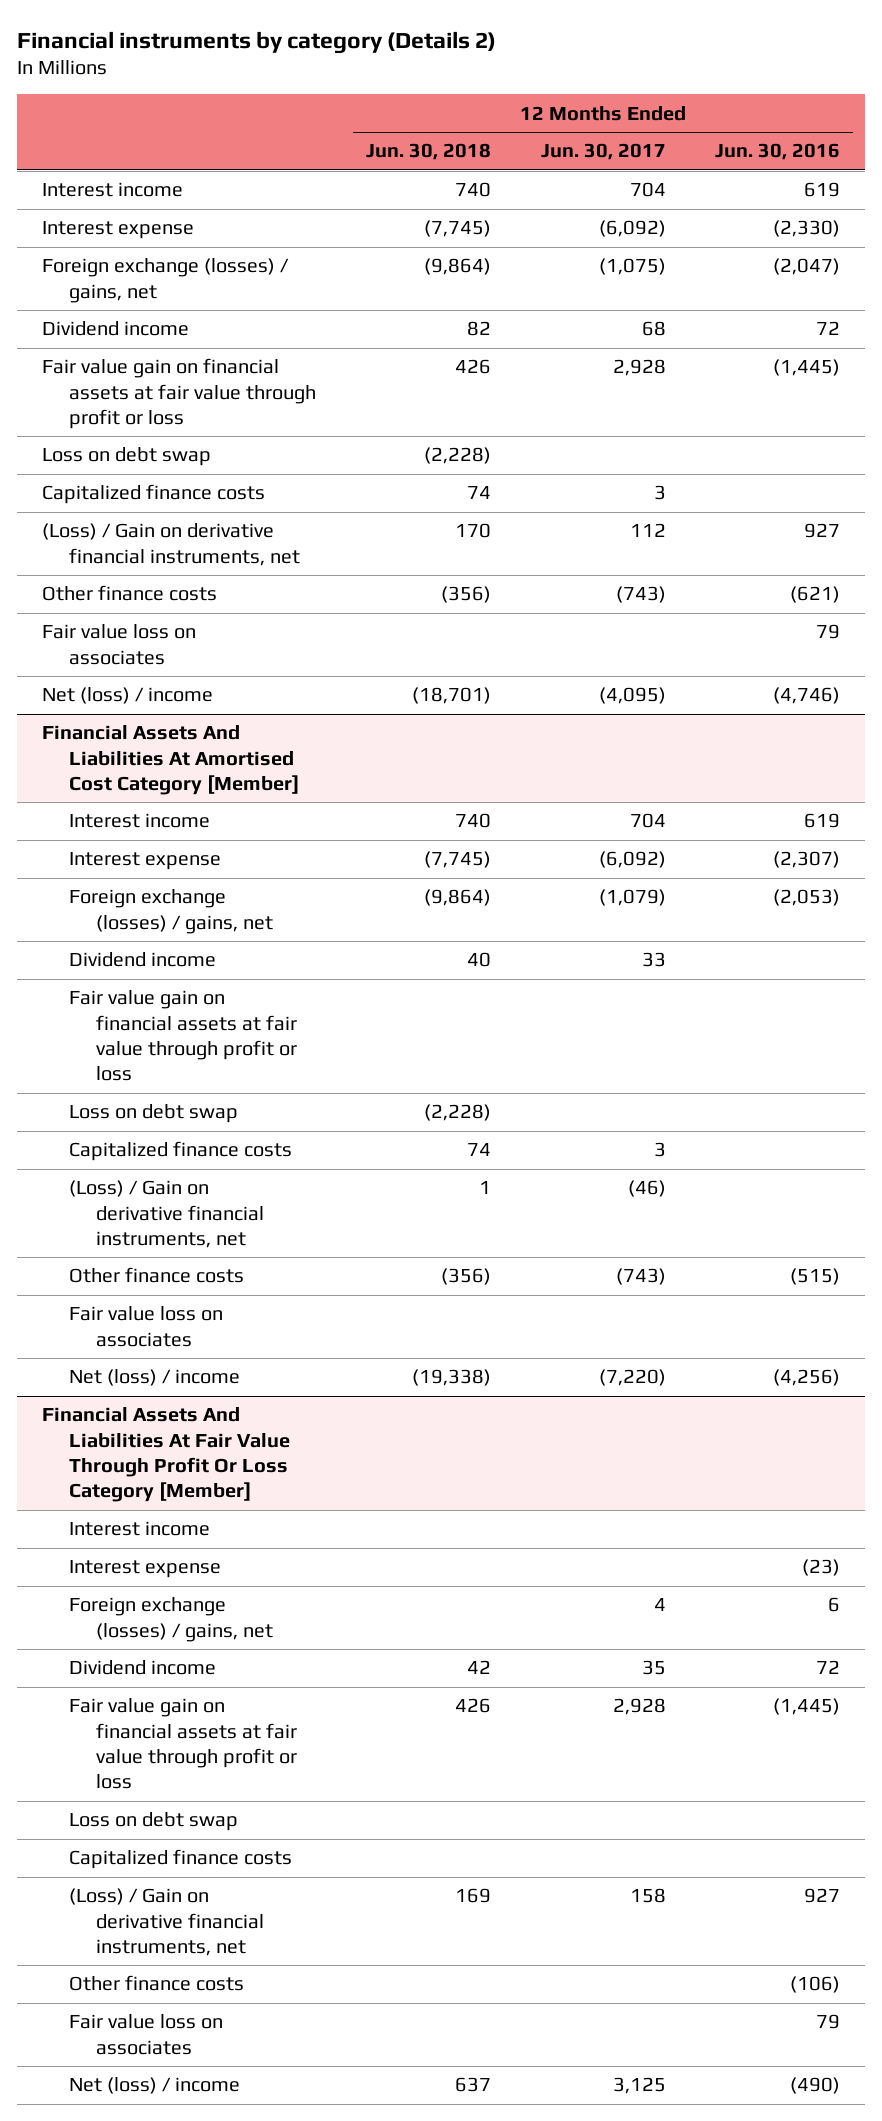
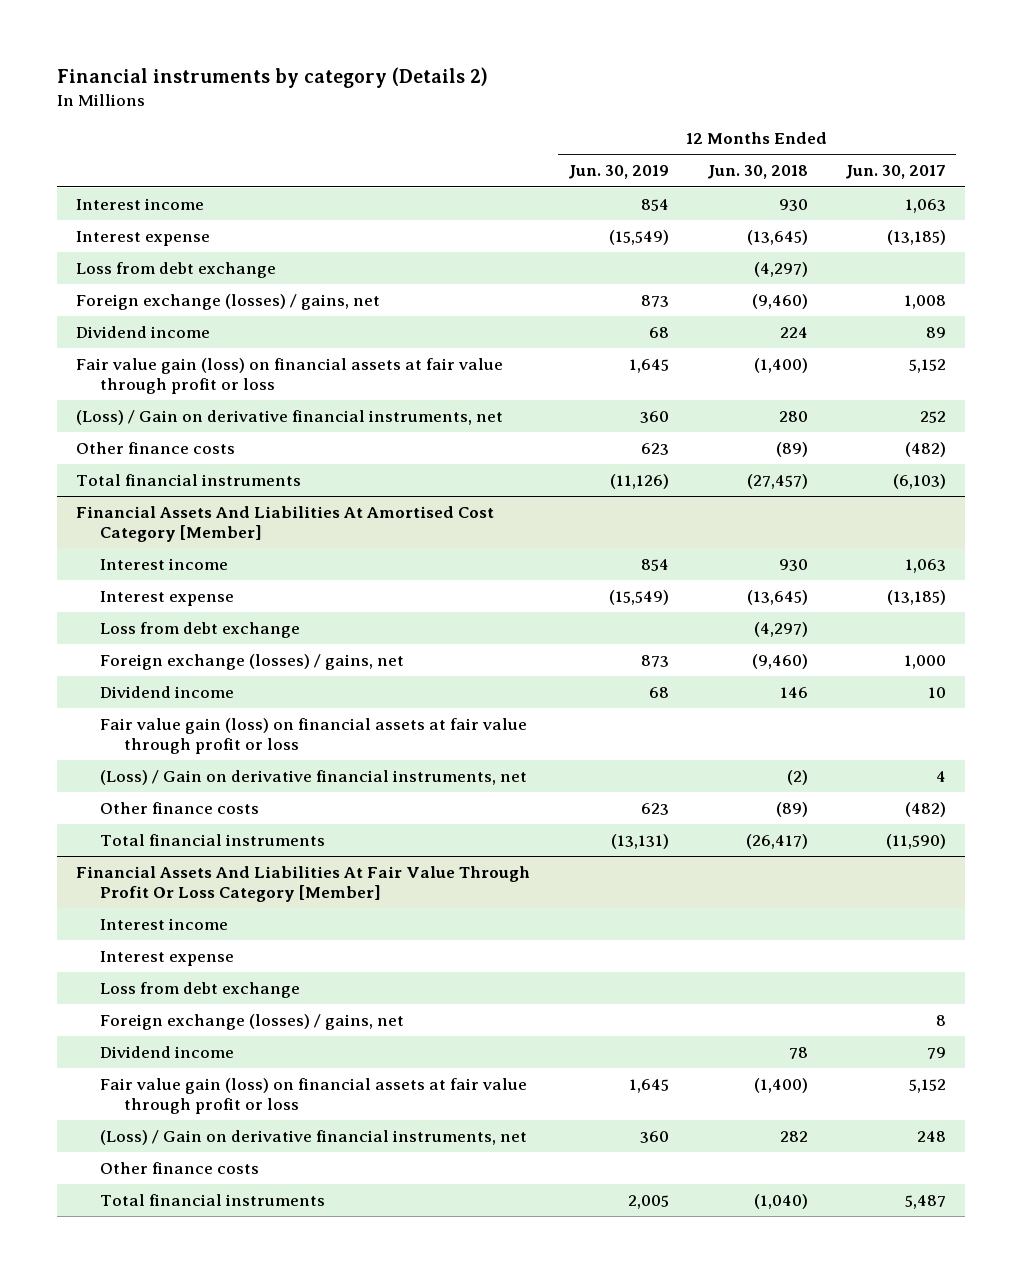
[715,143,841,161] Jun. 30, 2016 -> none
none -> [567,165,669,180] Jun. 30, 2019
[41,447,211,467] Loss on debt swap -> none
[41,484,265,505] Capitalized finance costs -> none
[41,624,196,665] Fair value loss on associates -> none
[41,687,213,705] Net (loss) / income -> none
[454,182,491,198] 740 -> [778,198,808,211] 930
[629,182,666,198] 704 -> [905,198,947,213] 1,063
[423,220,491,238] (7,745) -> [746,229,808,245] (13,645)
[598,220,666,238] (6,092) -> [887,229,947,245] (13,185)
none -> [75,261,276,278] Loss from debt exchange
[423,258,491,276] (9,864) -> [751,293,808,309] (9,460)
[598,258,666,276] (1,075) -> [904,294,947,309] 1,008
[466,321,491,337] 82 -> [779,326,808,338] 224
[641,321,666,337] 68 -> [926,326,947,338] 89
[41,358,317,429] Fair value gain on financial assets at fair value through profit or loss -> [75,357,503,394] Fair value gain (loss) on financial assets at fair value through profit or loss
[454,359,491,375] 426 -> [753,357,808,373] (1,400)
[612,359,666,377] 2,928 -> [909,358,947,373] 5,152
[454,523,491,539] 170 -> [778,410,808,422] 280
[629,523,666,538] 112 -> [920,410,947,423] 252
[440,586,491,604] (356) -> [775,441,808,457] (89)
[615,586,666,604] (743) -> [905,441,947,457] (482)
none -> [75,473,301,486] Total financial instruments
[69,1104,239,1124] Loss on debt swap -> none
[69,1141,293,1162] Capitalized finance costs -> none
[69,1306,224,1347] Fair value loss on associates -> none
[69,1369,241,1387] Net (loss) / income -> none
[454,813,491,829] 740 -> [778,558,808,571] 930
[629,813,666,829] 704 -> [905,558,947,573] 1,063
[423,851,491,869] (7,745) -> [746,589,808,605] (13,645)
[598,851,666,869] (6,092) -> [887,589,947,605] (13,185)
none -> [100,621,301,638] Loss from debt exchange
[423,889,491,907] (9,864) -> [751,653,808,669] (9,460)
[598,889,666,907] (1,079) -> [904,654,947,669] 1,000
[466,952,491,968] 40 -> [779,686,808,698] 146
[641,952,666,968] 33 -> [928,686,947,698] 10
[69,990,298,1082] Fair value gain on financial assets at fair value through profit or loss -> [100,717,528,754] Fair value gain (loss) on financial assets at fair value through profit or loss
[478,1181,491,1195] 1 -> [786,769,808,785] (2)
[627,1180,666,1198] (46) -> [936,770,947,782] 4
[440,1268,491,1286] (356) -> [775,801,808,817] (89)
[615,1268,666,1286] (743) -> [905,801,947,817] (482)
none -> [100,833,326,846] Total financial instruments
[69,1812,239,1832] Loss on debt swap -> none
[69,1849,293,1870] Capitalized finance costs -> none
none -> [100,981,301,998] Loss from debt exchange
[653,1598,666,1612] 4 -> [936,1014,947,1026] 8
[466,1660,491,1675] 42 -> [788,1046,808,1059] 78
[641,1660,666,1676] 35 -> [927,1046,947,1059] 79
[69,1698,298,1790] Fair value gain on financial assets at fair value through profit or loss -> [100,1077,528,1114] Fair value gain (loss) on financial assets at fair value through profit or loss
[454,1698,491,1714] 426 -> [753,1077,808,1093] (1,400)
[612,1698,666,1716] 2,928 -> [909,1078,947,1093] 5,152
[454,1888,491,1904] 169 -> [779,1130,808,1142] 282
[629,1888,666,1904] 158 -> [917,1130,947,1142] 248
[69,2014,224,2055] Fair value loss on associates -> none
[69,2077,241,2095] Net (loss) / income -> none
none -> [100,1193,326,1206] Total financial instruments

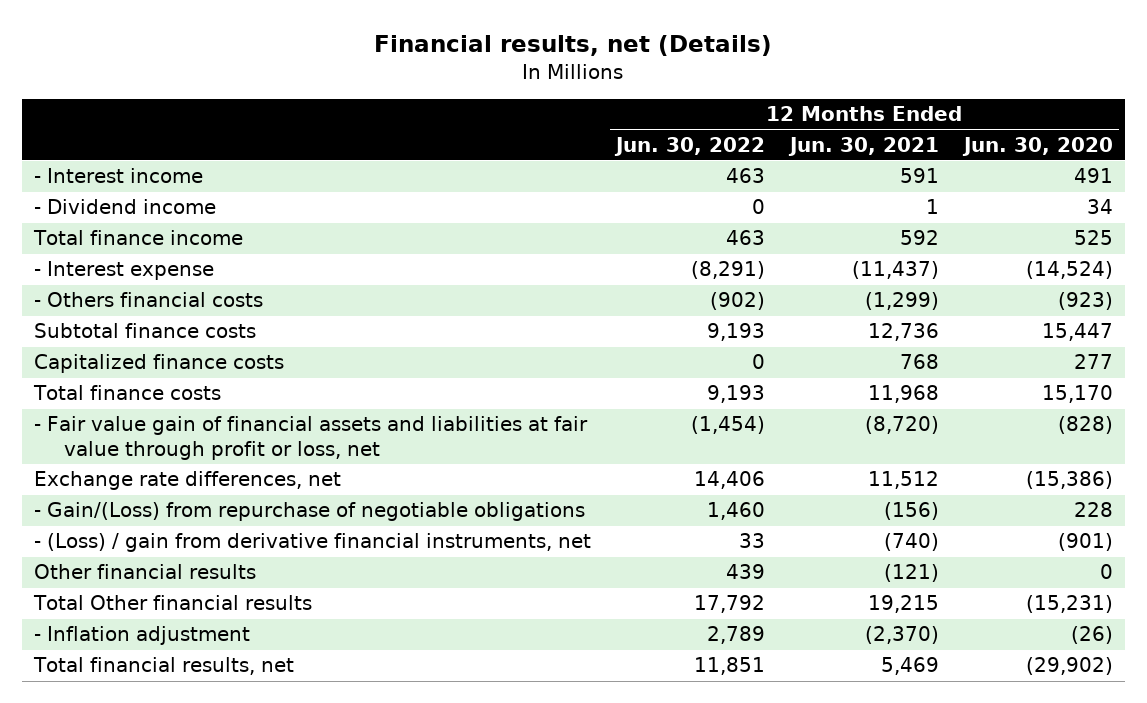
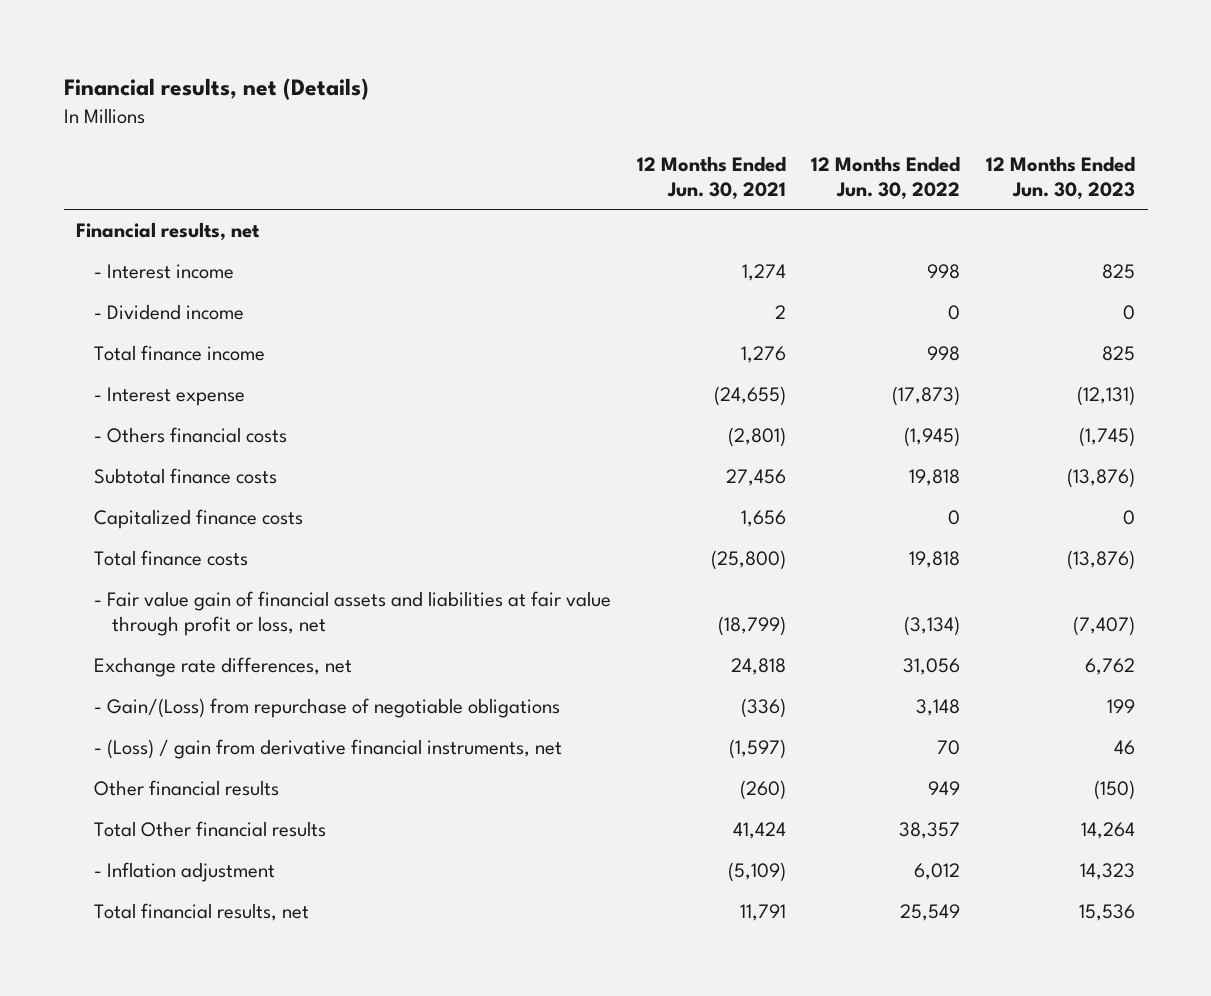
[961,136,1113,156] Jun. 30, 2020 -> none
none -> [986,155,1136,200] 12 Months Ended Jun. 30, 2023
none -> [76,222,261,242] Financial results, net
[725,168,765,184] 463 -> [927,264,961,280] 998
[899,168,939,184] 591 -> [741,264,786,282] 1,274
[925,199,939,215] 1 -> [774,305,786,320] 2
[725,230,765,246] 463 -> [927,346,961,362] 998
[899,230,939,246] 592 -> [740,346,786,364] 1,276
[690,261,765,280] (8,291) -> [892,386,961,407] (17,873)
[851,261,939,280] (11,437) -> [713,386,786,407] (24,655)
[709,292,765,311] (902) -> [904,427,961,448] (1,945)
[864,292,939,311] (1,299) -> [727,427,786,448] (2,801)
[706,323,765,342] 9,193 -> [909,469,961,487] 19,818
[867,323,939,342] 12,736 -> [725,469,786,487] 27,456
[899,354,939,370] 768 -> [740,510,786,528] 1,656
[706,385,765,404] 9,193 -> [909,551,961,569] 19,818
[867,385,939,404] 11,968 -> [710,550,786,571] (25,800)
[690,416,765,435] (1,454) -> [904,616,961,637] (3,134)
[864,416,939,435] (8,720) -> [717,616,786,637] (18,799)
[693,471,765,490] 14,406 -> [903,658,961,676] 31,056
[867,471,939,490] 11,512 -> [730,658,786,676] 24,818
[706,502,765,521] 1,460 -> [916,699,961,717] 3,148
[883,502,939,521] (156) -> [740,698,786,719] (336)
[738,533,765,549] 33 -> [937,740,961,756] 70
[883,533,939,552] (740) -> [728,739,786,760] (1,597)
[725,564,765,580] 439 -> [928,781,961,796] 949
[883,564,939,583] (121) -> [739,780,786,801] (260)
[693,595,765,614] 17,792 -> [899,822,961,840] 38,357
[867,595,939,614] 19,215 -> [732,822,786,840] 41,424
[706,626,765,645] 2,789 -> [914,863,961,881] 6,012
[864,626,939,645] (2,370) -> [727,862,786,883] (5,109)
[693,657,765,676] 11,851 -> [900,904,961,922] 25,549
[880,657,939,676] 5,469 -> [739,904,786,922] 11,791

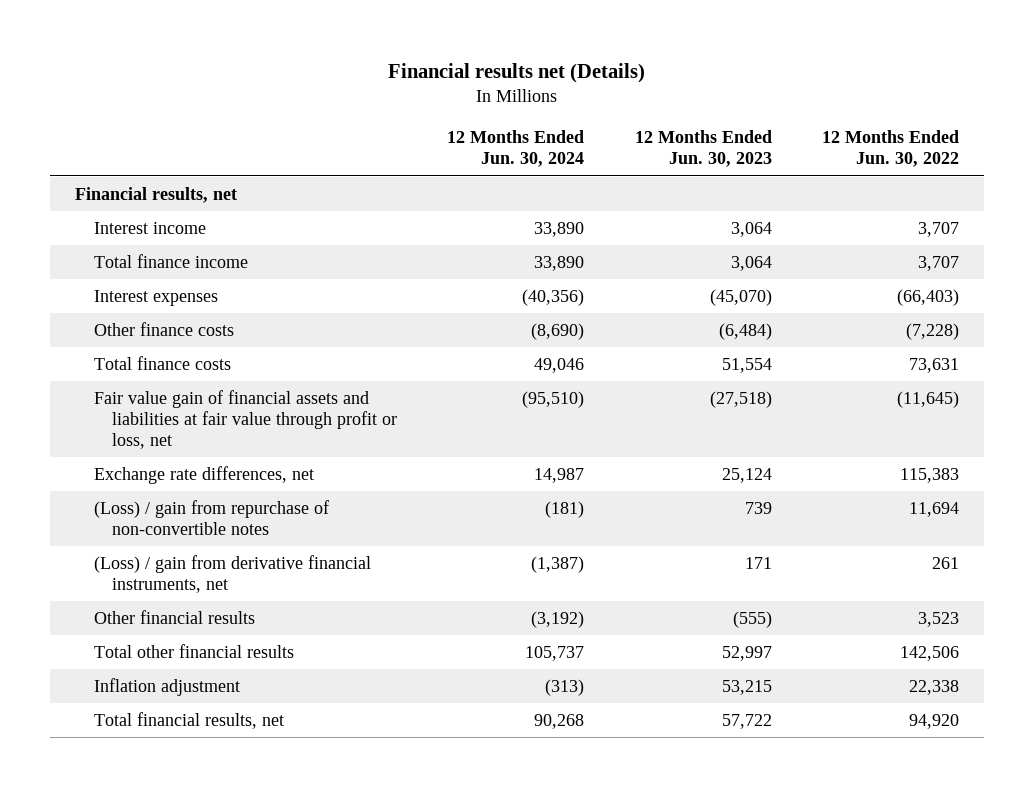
[63,78,369,101] Financial results, net (Details) -> [387,63,645,84] Financial results net (Details)
[636,155,786,200] 12 Months Ended Jun. 30, 2021 -> none
none -> [447,130,585,168] 12 Months Ended Jun. 30, 2024
[94,304,245,321] - Dividend income -> none
[94,468,278,485] Subtotal finance costs -> none
[94,509,304,530] Capitalized finance costs -> none
[94,264,235,280] - Interest income -> [93,221,206,234] Interest income
[927,264,961,280] 998 -> [917,221,959,237] 3,707
[1102,264,1136,280] 825 -> [730,221,772,237] 3,064
[927,346,961,362] 998 -> [917,255,959,271] 3,707
[1102,346,1136,362] 825 -> [730,255,772,271] 3,064
[94,387,246,407] - Interest expense -> [93,289,218,306] Interest expenses
[892,386,961,407] (17,873) -> [896,288,959,306] (66,403)
[1077,386,1136,407] (12,131) -> [709,288,772,306] (45,070)
[94,427,288,444] - Others financial costs -> [93,321,234,336] Other finance costs
[904,427,961,448] (1,945) -> [905,322,959,340] (7,228)
[1079,427,1136,448] (1,745) -> [718,322,772,340] (6,484)
[909,551,961,569] 19,818 -> [908,357,959,373] 73,631
[1067,550,1136,571] (13,876) -> [721,357,772,373] 51,554
[94,591,612,637] - Fair value gain of financial assets and liabilities at fair value through profit or loss, net -> [93,389,398,449] Fair value gain of financial assets and liabilities at fair value through profit or loss, net
[904,616,961,637] (3,134) -> [896,390,959,408] (11,645)
[1073,616,1136,637] (7,407) -> [709,390,772,408] (27,518)
[903,658,961,676] 31,056 -> [899,467,959,483] 115,383
[1085,658,1136,676] 6,762 -> [721,467,772,483] 25,124
[94,698,561,719] - Gain/(Loss) from repurchase of negotiable obligations -> [93,499,329,535] (Loss) / gain from repurchase of non-convertible notes
[916,699,961,717] 3,148 -> [908,501,959,517] 11,694
[1107,699,1136,714] 199 -> [744,501,772,514] 739
[94,739,563,760] - (Loss) / gain from derivative financial instruments, net -> [93,554,371,593] (Loss) / gain from derivative financial instruments, net
[937,740,961,756] 70 -> [931,556,959,569] 261
[1114,740,1136,756] 46 -> [744,556,772,569] 171
[928,781,961,796] 949 -> [917,611,959,627] 3,523
[1094,780,1136,801] (150) -> [732,610,772,628] (555)
[94,821,327,838] Total Other financial results -> [93,643,294,658] Total other financial results
[899,822,961,840] 38,357 -> [899,645,959,661] 142,506
[1081,822,1136,840] 14,264 -> [721,645,772,661] 52,997
[94,862,276,883] - Inflation adjustment -> [93,677,240,696] Inflation adjustment
[914,863,961,881] 6,012 -> [908,679,959,695] 22,338
[1080,863,1136,881] 14,323 -> [721,679,772,695] 53,215
[900,904,961,922] 25,549 -> [908,713,959,729] 94,920
[1079,904,1136,922] 15,536 -> [721,713,772,729] 57,722

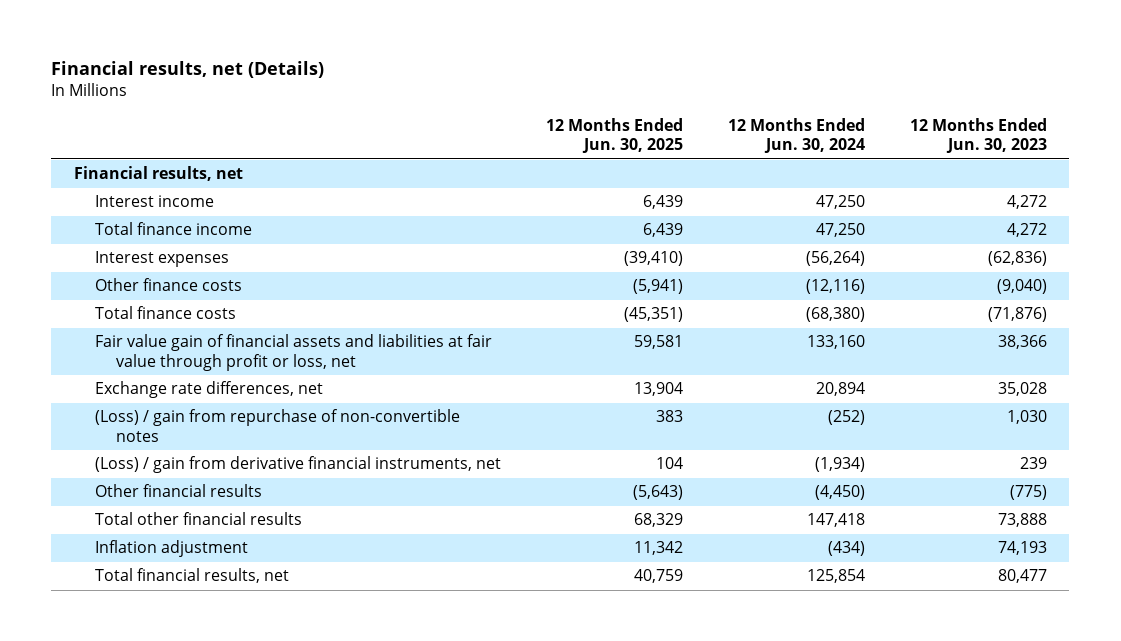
[387,63,645,84] Financial results net (Details) -> [51,61,325,79] Financial results, net (Details)
[821,130,959,168] 12 Months Ended Jun. 30, 2022 -> none
none -> [545,117,683,154] 12 Months Ended Jun. 30, 2025
[534,221,585,237] 33,890 -> [815,195,865,210] 47,250
[730,221,772,237] 3,064 -> [1006,195,1047,210] 4,272
[534,255,585,271] 33,890 -> [815,223,865,238] 47,250
[730,255,772,271] 3,064 -> [1006,223,1047,238] 4,272
[522,288,585,306] (40,356) -> [805,251,865,267] (56,264)
[709,288,772,306] (45,070) -> [987,251,1047,267] (62,836)
[531,322,585,340] (8,690) -> [805,279,865,295] (12,116)
[718,322,772,340] (6,484) -> [996,279,1047,295] (9,040)
[534,357,585,373] 49,046 -> [805,307,865,323] (68,380)
[721,357,772,373] 51,554 -> [987,307,1047,323] (71,876)
[522,390,585,408] (95,510) -> [806,335,865,350] 133,160
[709,390,772,408] (27,518) -> [997,335,1047,350] 38,366
[534,467,585,483] 14,987 -> [815,382,865,397] 20,894
[721,467,772,483] 25,124 -> [997,382,1047,397] 35,028
[545,500,585,518] (181) -> [827,410,865,426] (252)
[744,501,772,514] 739 -> [1006,410,1047,425] 1,030
[531,555,585,573] (1,387) -> [814,457,865,473] (1,934)
[744,556,772,569] 171 -> [1019,457,1047,470] 239
[531,610,585,628] (3,192) -> [814,485,865,501] (4,450)
[732,610,772,628] (555) -> [1009,485,1047,501] (775)
[525,645,585,661] 105,737 -> [806,513,865,528] 147,418
[721,645,772,661] 52,997 -> [997,513,1047,528] 73,888
[545,678,585,696] (313) -> [827,541,865,557] (434)
[721,679,772,695] 53,215 -> [997,541,1047,556] 74,193
[534,713,585,729] 90,268 -> [806,569,865,584] 125,854
[721,713,772,729] 57,722 -> [997,569,1047,584] 80,477

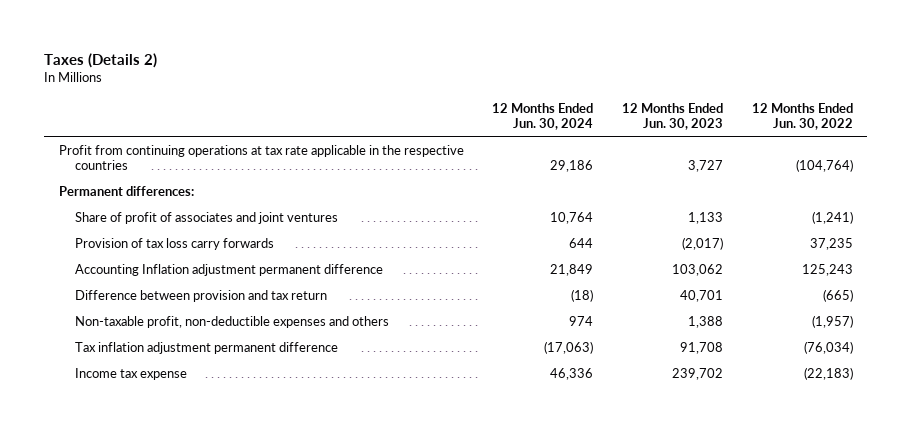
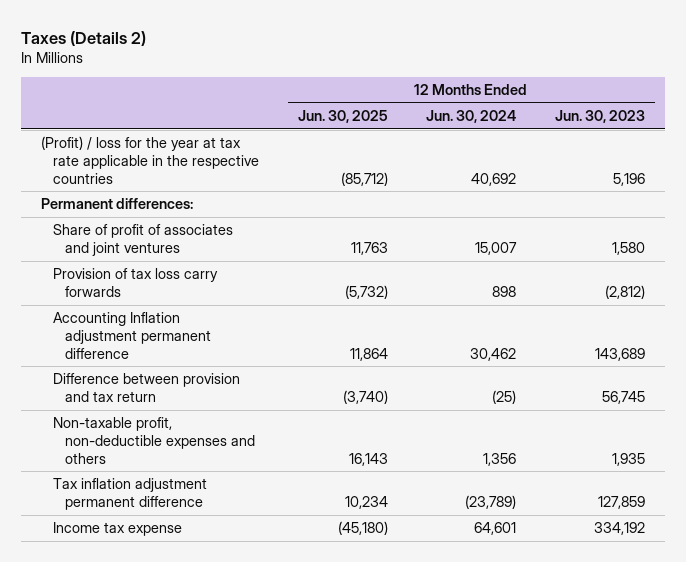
[751,103,853,131] 12 Months Ended Jun. 30, 2022 -> none
none -> [297,110,388,124] Jun. 30, 2025
[58,144,464,170] Profit from continuing operations at tax rate applicable in the respective countries -> [40,136,259,184] (Profit) / loss for the year at tax rate applicable in the respective countries
[550,159,594,172] 29,186 -> [471,172,517,186] 40,692
[688,159,724,172] 3,727 -> [613,172,646,186] 5,196
[550,211,594,224] 10,764 -> [475,241,518,255] 15,007
[688,211,724,224] 1,133 -> [612,241,646,255] 1,580
[569,237,594,248] 644 -> [492,285,517,297] 898
[682,236,724,250] (2,017) -> [605,284,646,299] (2,812)
[550,263,594,276] 21,849 -> [470,347,517,361] 30,462
[672,263,724,276] 103,062 -> [595,347,646,361] 143,689
[571,288,594,302] (18) -> [492,389,517,404] (25)
[680,289,724,302] 40,701 -> [602,390,646,404] 56,745
[569,315,594,326] 974 -> [483,452,517,466] 1,356
[688,315,724,328] 1,388 -> [612,452,646,466] 1,935
[544,340,594,354] (17,063) -> [465,494,517,509] (23,789)
[680,341,724,354] 91,708 -> [598,495,646,509] 127,859
[550,367,594,380] 46,336 -> [474,522,517,536] 64,601
[672,367,724,380] 239,702 -> [594,522,646,536] 334,192

